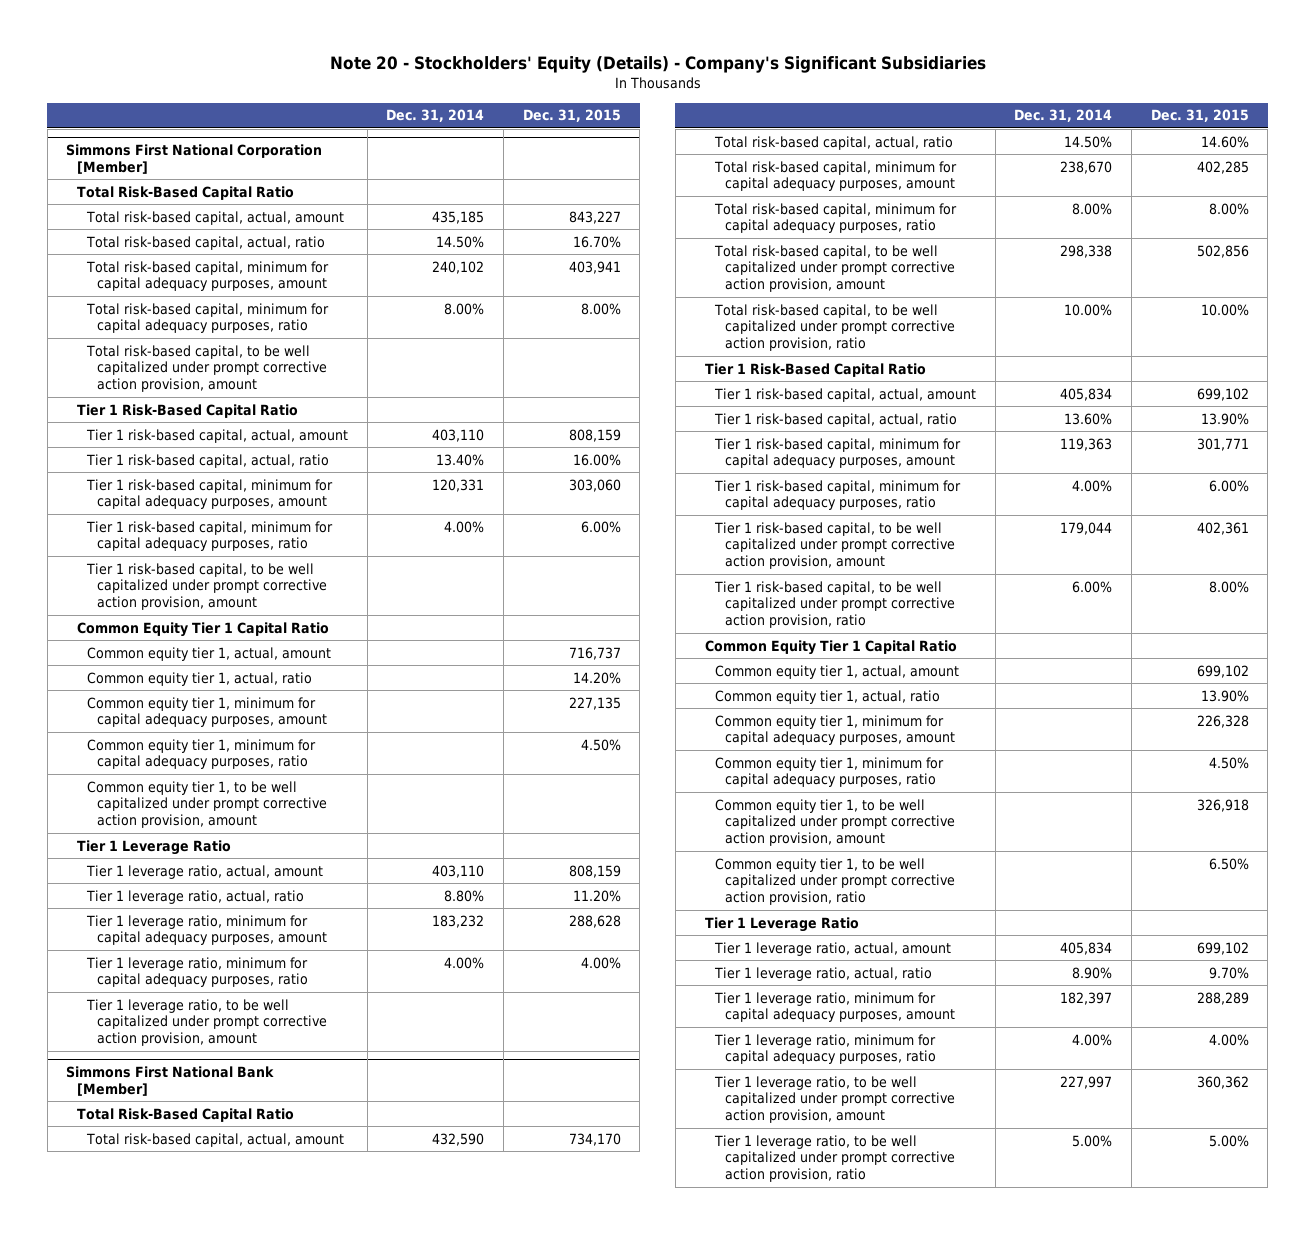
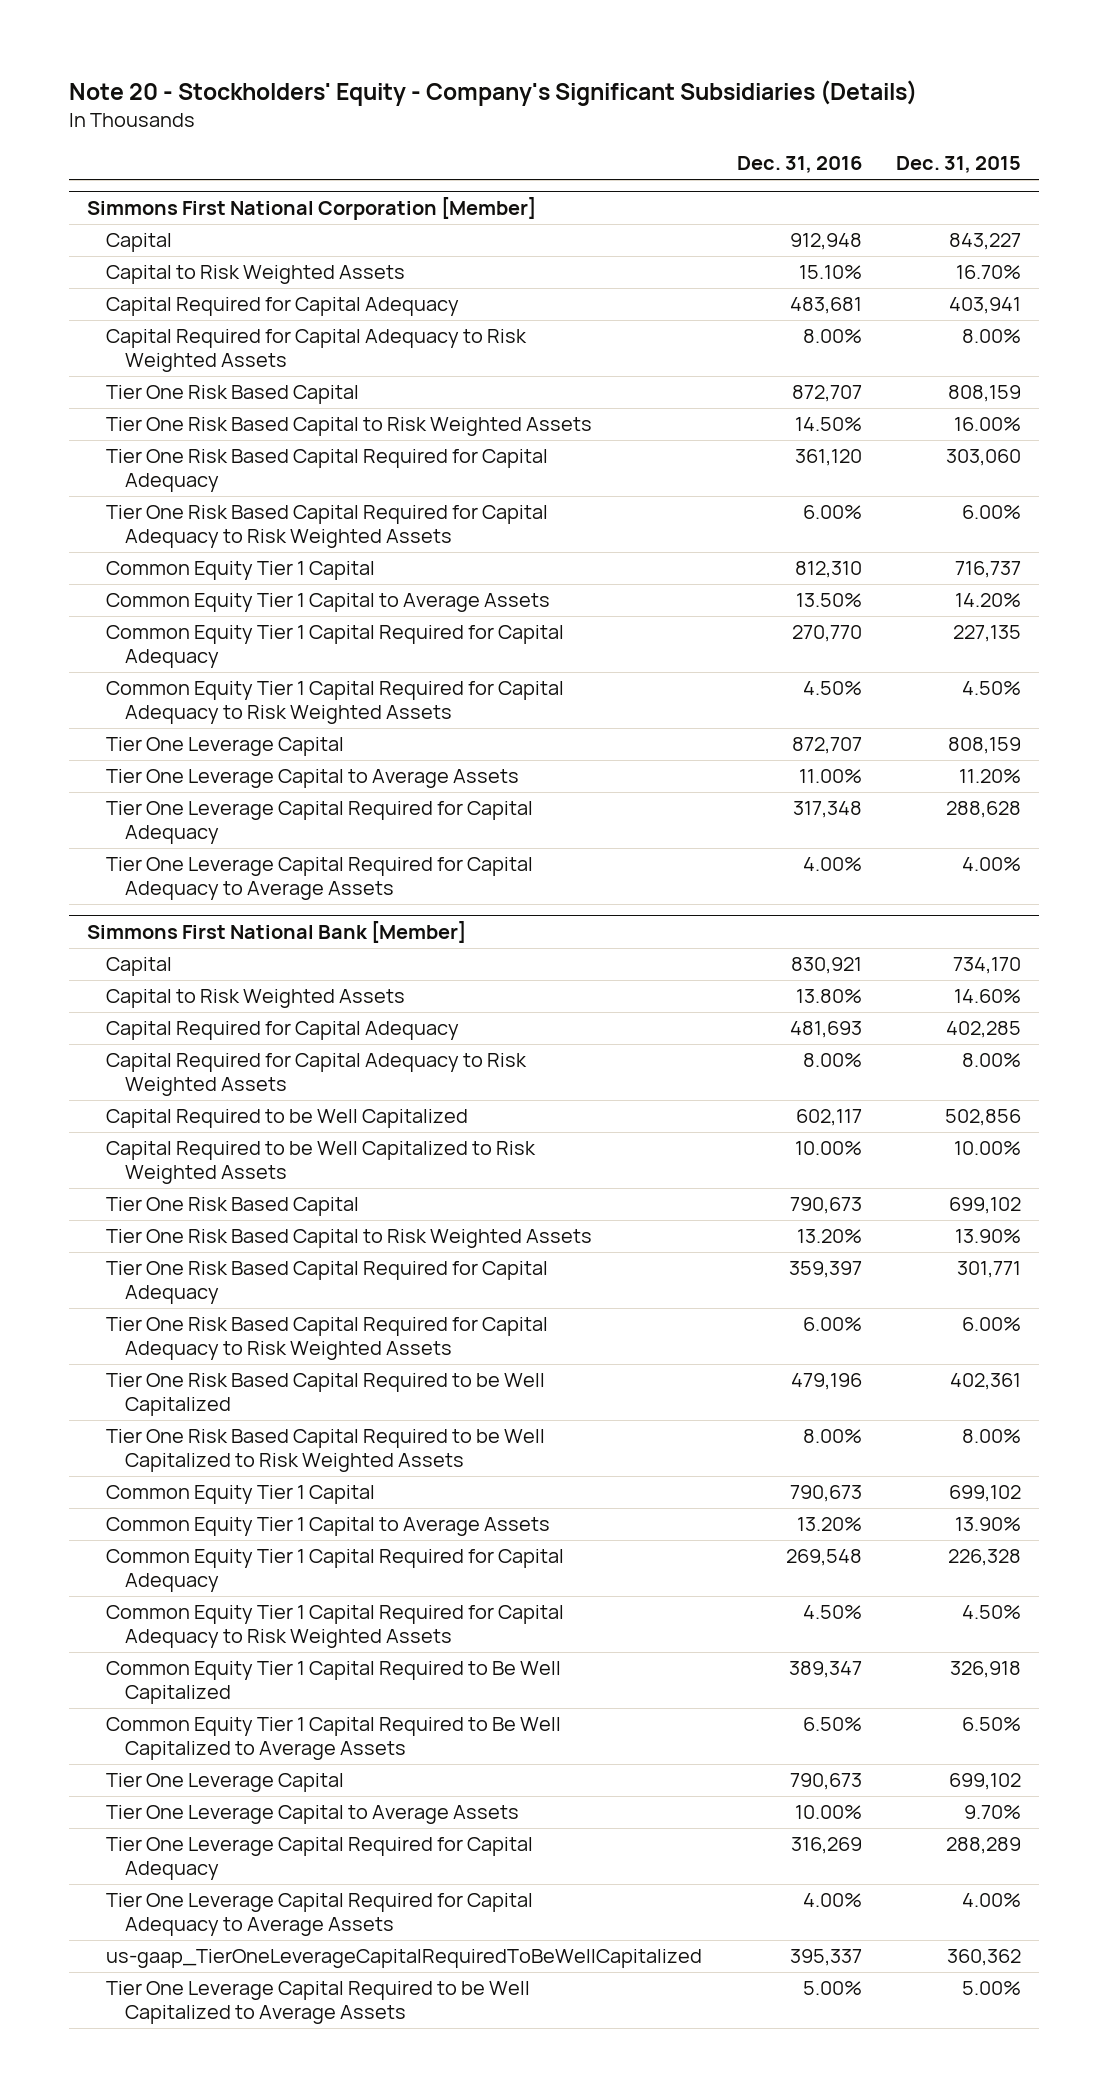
[329,56,986,74] Note 20 - Stockholders' Equity (Details) - Company's Significant Subsidiaries -> [69,80,918,107] Note 20 - Stockholders' Equity - Company's Significant Subsidiaries (Details)
[386,109,485,123] Dec. 31, 2014 -> none
none -> [736,156,862,174] Dec. 31, 2016
[76,185,294,200] Total Risk-Based Capital Ratio -> none
[86,344,328,393] Total risk-based capital, to be well capitalized under prompt corrective action provision, amount -> none
[76,403,298,418] Tier 1 Risk-Based Capital Ratio -> none
[86,562,328,611] Tier 1 risk-based capital, to be well capitalized under prompt corrective action provision, amount -> none
[76,621,329,637] Common Equity Tier 1 Capital Ratio -> none
[87,780,328,829] Common equity tier 1, to be well capitalized under prompt corrective action provision, amount -> none
[76,839,231,855] Tier 1 Leverage Ratio -> none
[86,998,328,1047] Tier 1 leverage ratio, to be well capitalized under prompt corrective action provision, amount -> none
[86,210,345,225] Total risk-based capital, actual, amount -> [105,233,172,253] Capital
[86,235,326,250] Total risk-based capital, actual, ratio -> [105,265,405,285] Capital to Risk Weighted Assets
[86,260,330,292] Total risk-based capital, minimum for capital adequacy purposes, amount -> [105,297,459,317] Capital Required for Capital Adequacy
[86,302,330,334] Total risk-based capital, minimum for capital adequacy purposes, ratio -> [105,329,527,372] Capital Required for Capital Adequacy to Risk Weighted Assets
[86,428,349,443] Tier 1 risk-based capital, actual, amount -> [105,385,359,405] Tier One Risk Based Capital
[86,453,330,468] Tier 1 risk-based capital, actual, ratio -> [105,417,592,437] Tier One Risk Based Capital to Risk Weighted Assets
[86,478,334,510] Tier 1 risk-based capital, minimum for capital adequacy purposes, amount -> [105,449,548,492] Tier One Risk Based Capital Required for Capital Adequacy
[86,520,334,552] Tier 1 risk-based capital, minimum for capital adequacy purposes, ratio -> [105,505,548,548] Tier One Risk Based Capital Required for Capital Adequacy to Risk Weighted Assets
[87,646,332,661] Common equity tier 1, actual, amount -> [105,561,375,581] Common Equity Tier 1 Capital
[87,671,313,686] Common equity tier 1, actual, ratio -> [105,593,550,613] Common Equity Tier 1 Capital to Average Assets
[87,696,328,728] Common equity tier 1, minimum for capital adequacy purposes, amount -> [105,625,564,668] Common Equity Tier 1 Capital Required for Capital Adequacy
[87,738,317,770] Common equity tier 1, minimum for capital adequacy purposes, ratio -> [105,681,564,724] Common Equity Tier 1 Capital Required for Capital Adequacy to Risk Weighted Assets
[86,864,324,879] Tier 1 leverage ratio, actual, amount -> [105,737,344,757] Tier One Leverage Capital
[86,889,305,904] Tier 1 leverage ratio, actual, ratio -> [105,769,519,789] Tier One Leverage Capital to Average Assets
[86,914,328,946] Tier 1 leverage ratio, minimum for capital adequacy purposes, amount -> [105,801,533,844] Tier One Leverage Capital Required for Capital Adequacy
[86,956,309,988] Tier 1 leverage ratio, minimum for capital adequacy purposes, ratio -> [105,857,533,900] Tier One Leverage Capital Required for Capital Adequacy to Average Assets
[76,1107,294,1122] Total Risk-Based Capital Ratio -> none
[704,362,926,377] Tier 1 Risk-Based Capital Ratio -> none
[704,639,957,655] Common Equity Tier 1 Capital Ratio -> none
[704,916,859,932] Tier 1 Leverage Ratio -> none
[86,1132,345,1147] Total risk-based capital, actual, amount -> [105,957,172,977] Capital
[714,135,954,150] Total risk-based capital, actual, ratio -> [105,989,405,1009] Capital to Risk Weighted Assets
[714,160,958,192] Total risk-based capital, minimum for capital adequacy purposes, amount -> [105,1021,459,1041] Capital Required for Capital Adequacy
[714,202,958,234] Total risk-based capital, minimum for capital adequacy purposes, ratio -> [105,1053,527,1096] Capital Required for Capital Adequacy to Risk Weighted Assets
[714,244,956,293] Total risk-based capital, to be well capitalized under prompt corrective action provision, amount -> [105,1109,468,1129] Capital Required to be Well Capitalized
[714,303,956,352] Total risk-based capital, to be well capitalized under prompt corrective action provision, ratio -> [105,1141,536,1184] Capital Required to be Well Capitalized to Risk Weighted Assets
[714,387,977,402] Tier 1 risk-based capital, actual, amount -> [105,1197,359,1217] Tier One Risk Based Capital
[714,412,958,427] Tier 1 risk-based capital, actual, ratio -> [105,1229,592,1249] Tier One Risk Based Capital to Risk Weighted Assets
[714,437,962,469] Tier 1 risk-based capital, minimum for capital adequacy purposes, amount -> [105,1261,548,1304] Tier One Risk Based Capital Required for Capital Adequacy
[714,479,962,511] Tier 1 risk-based capital, minimum for capital adequacy purposes, ratio -> [105,1317,548,1360] Tier One Risk Based Capital Required for Capital Adequacy to Risk Weighted Assets
[714,521,956,570] Tier 1 risk-based capital, to be well capitalized under prompt corrective action provision, amount -> [105,1373,545,1416] Tier One Risk Based Capital Required to be Well Capitalized
[714,580,956,629] Tier 1 risk-based capital, to be well capitalized under prompt corrective action provision, ratio -> [105,1429,545,1472] Tier One Risk Based Capital Required to be Well Capitalized to Risk Weighted Assets
[715,664,960,679] Common equity tier 1, actual, amount -> [105,1485,375,1505] Common Equity Tier 1 Capital
[715,689,941,704] Common equity tier 1, actual, ratio -> [105,1517,550,1537] Common Equity Tier 1 Capital to Average Assets
[715,714,956,746] Common equity tier 1, minimum for capital adequacy purposes, amount -> [105,1549,564,1592] Common Equity Tier 1 Capital Required for Capital Adequacy
[715,756,945,788] Common equity tier 1, minimum for capital adequacy purposes, ratio -> [105,1605,564,1648] Common Equity Tier 1 Capital Required for Capital Adequacy to Risk Weighted Assets
[715,798,956,847] Common equity tier 1, to be well capitalized under prompt corrective action provision, amount -> [105,1661,561,1704] Common Equity Tier 1 Capital Required to Be Well Capitalized
[715,857,956,906] Common equity tier 1, to be well capitalized under prompt corrective action provision, ratio -> [105,1717,561,1760] Common Equity Tier 1 Capital Required to Be Well Capitalized to Average Assets
[714,941,952,956] Tier 1 leverage ratio, actual, amount -> [105,1773,344,1793] Tier One Leverage Capital
[714,966,933,981] Tier 1 leverage ratio, actual, ratio -> [105,1805,519,1825] Tier One Leverage Capital to Average Assets
[714,991,956,1023] Tier 1 leverage ratio, minimum for capital adequacy purposes, amount -> [105,1837,533,1880] Tier One Leverage Capital Required for Capital Adequacy
[714,1033,937,1065] Tier 1 leverage ratio, minimum for capital adequacy purposes, ratio -> [105,1893,533,1936] Tier One Leverage Capital Required for Capital Adequacy to Average Assets
[714,1075,956,1124] Tier 1 leverage ratio, to be well capitalized under prompt corrective action provision, amount -> [105,1949,702,1969] us-gaap_TierOneLeverageCapitalRequiredToBeWellCapitalized
[714,1134,956,1183] Tier 1 leverage ratio, to be well capitalized under prompt corrective action provision, ratio -> [105,1981,530,2024] Tier One Leverage Capital Required to be Well Capitalized to Average Assets

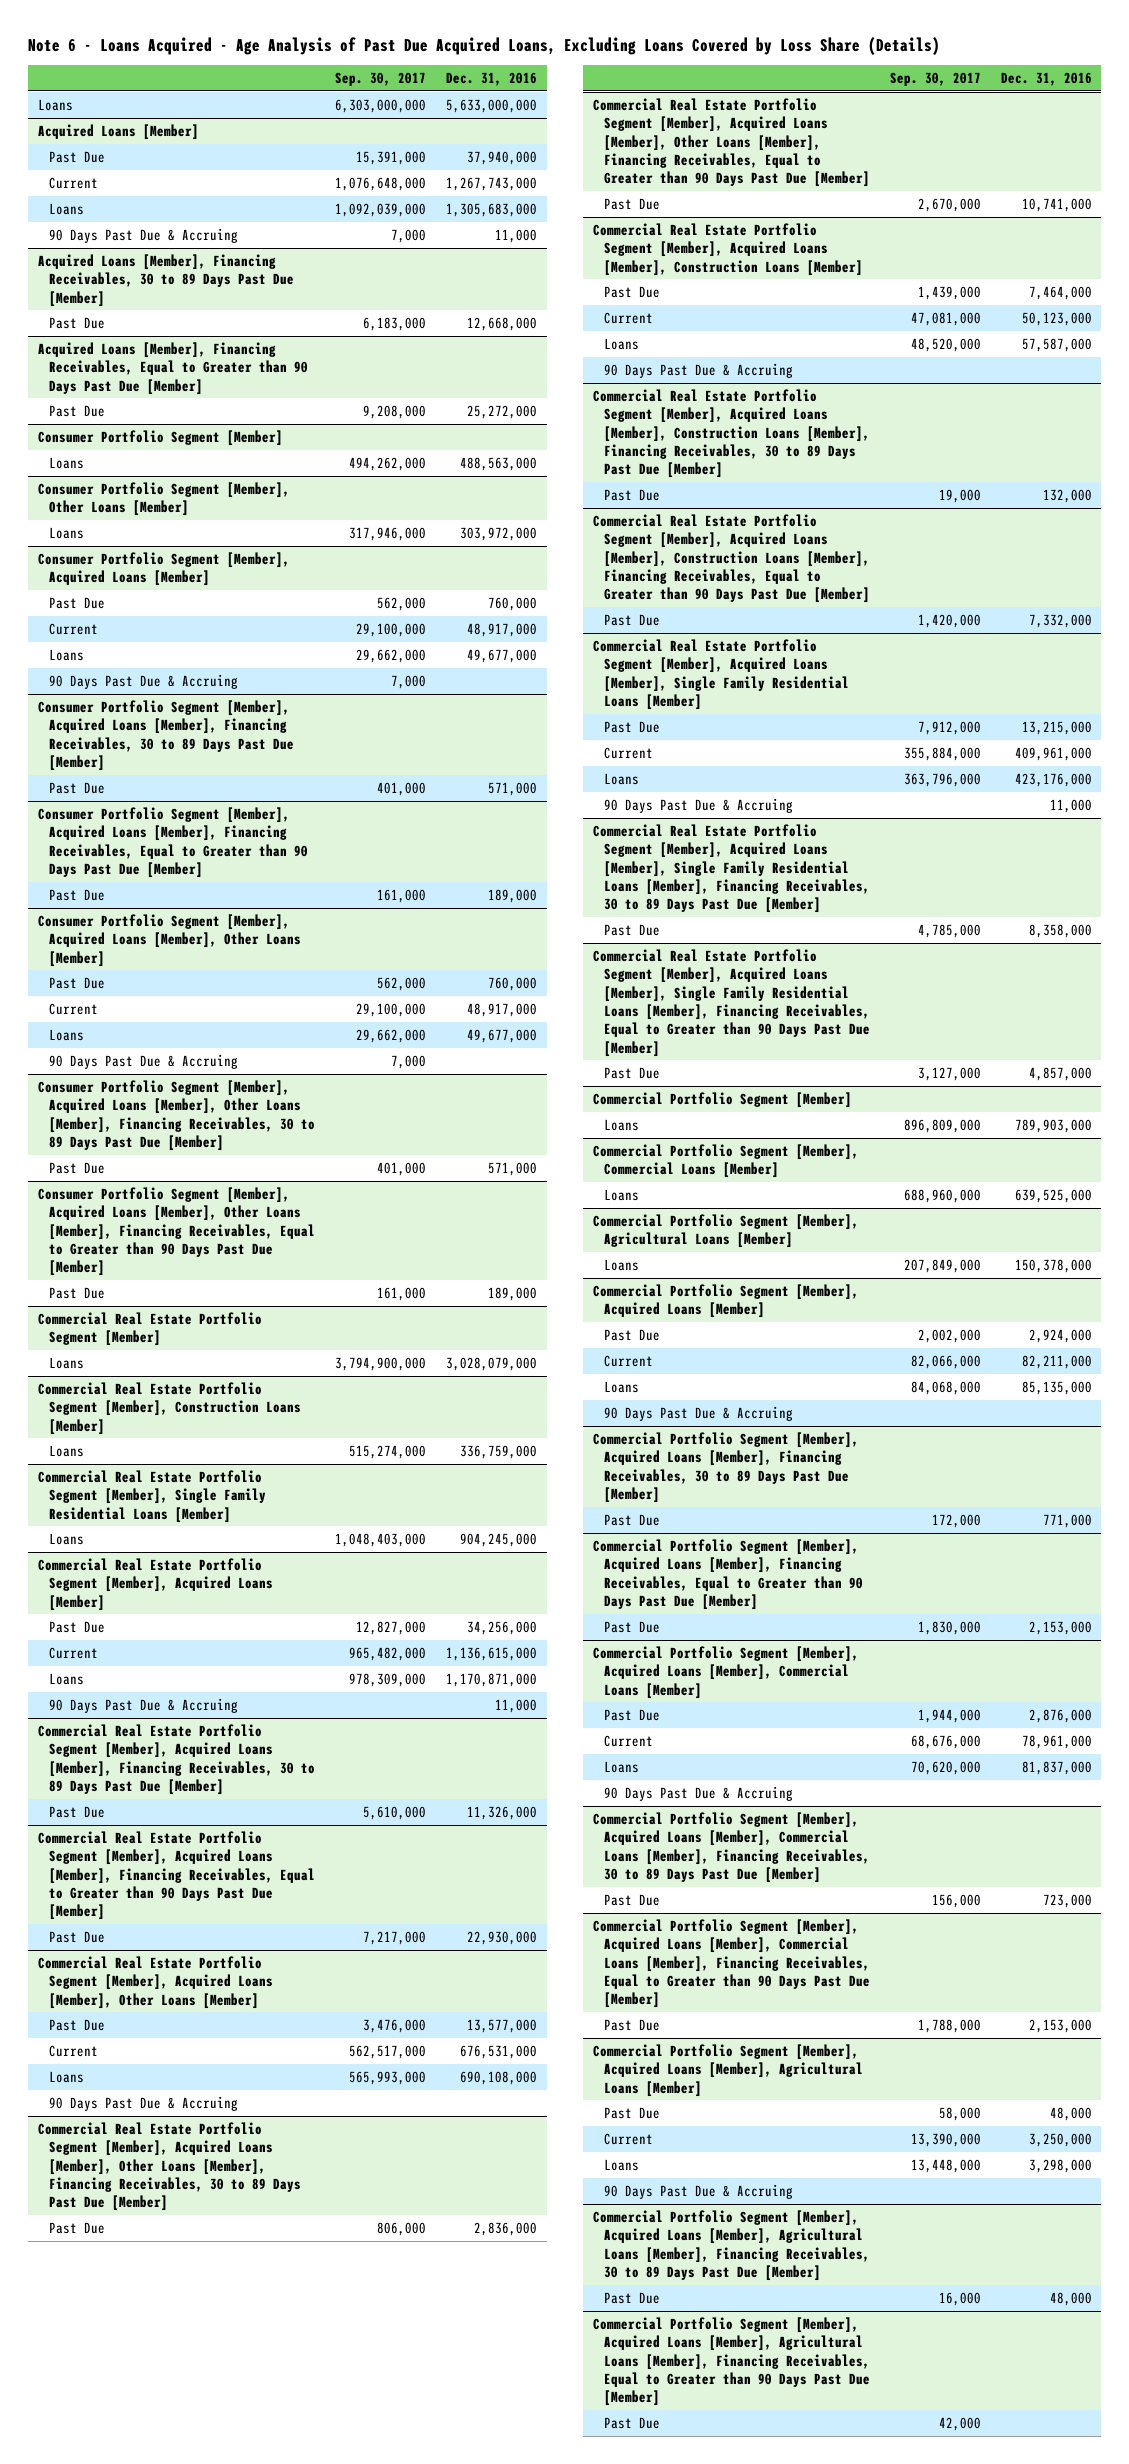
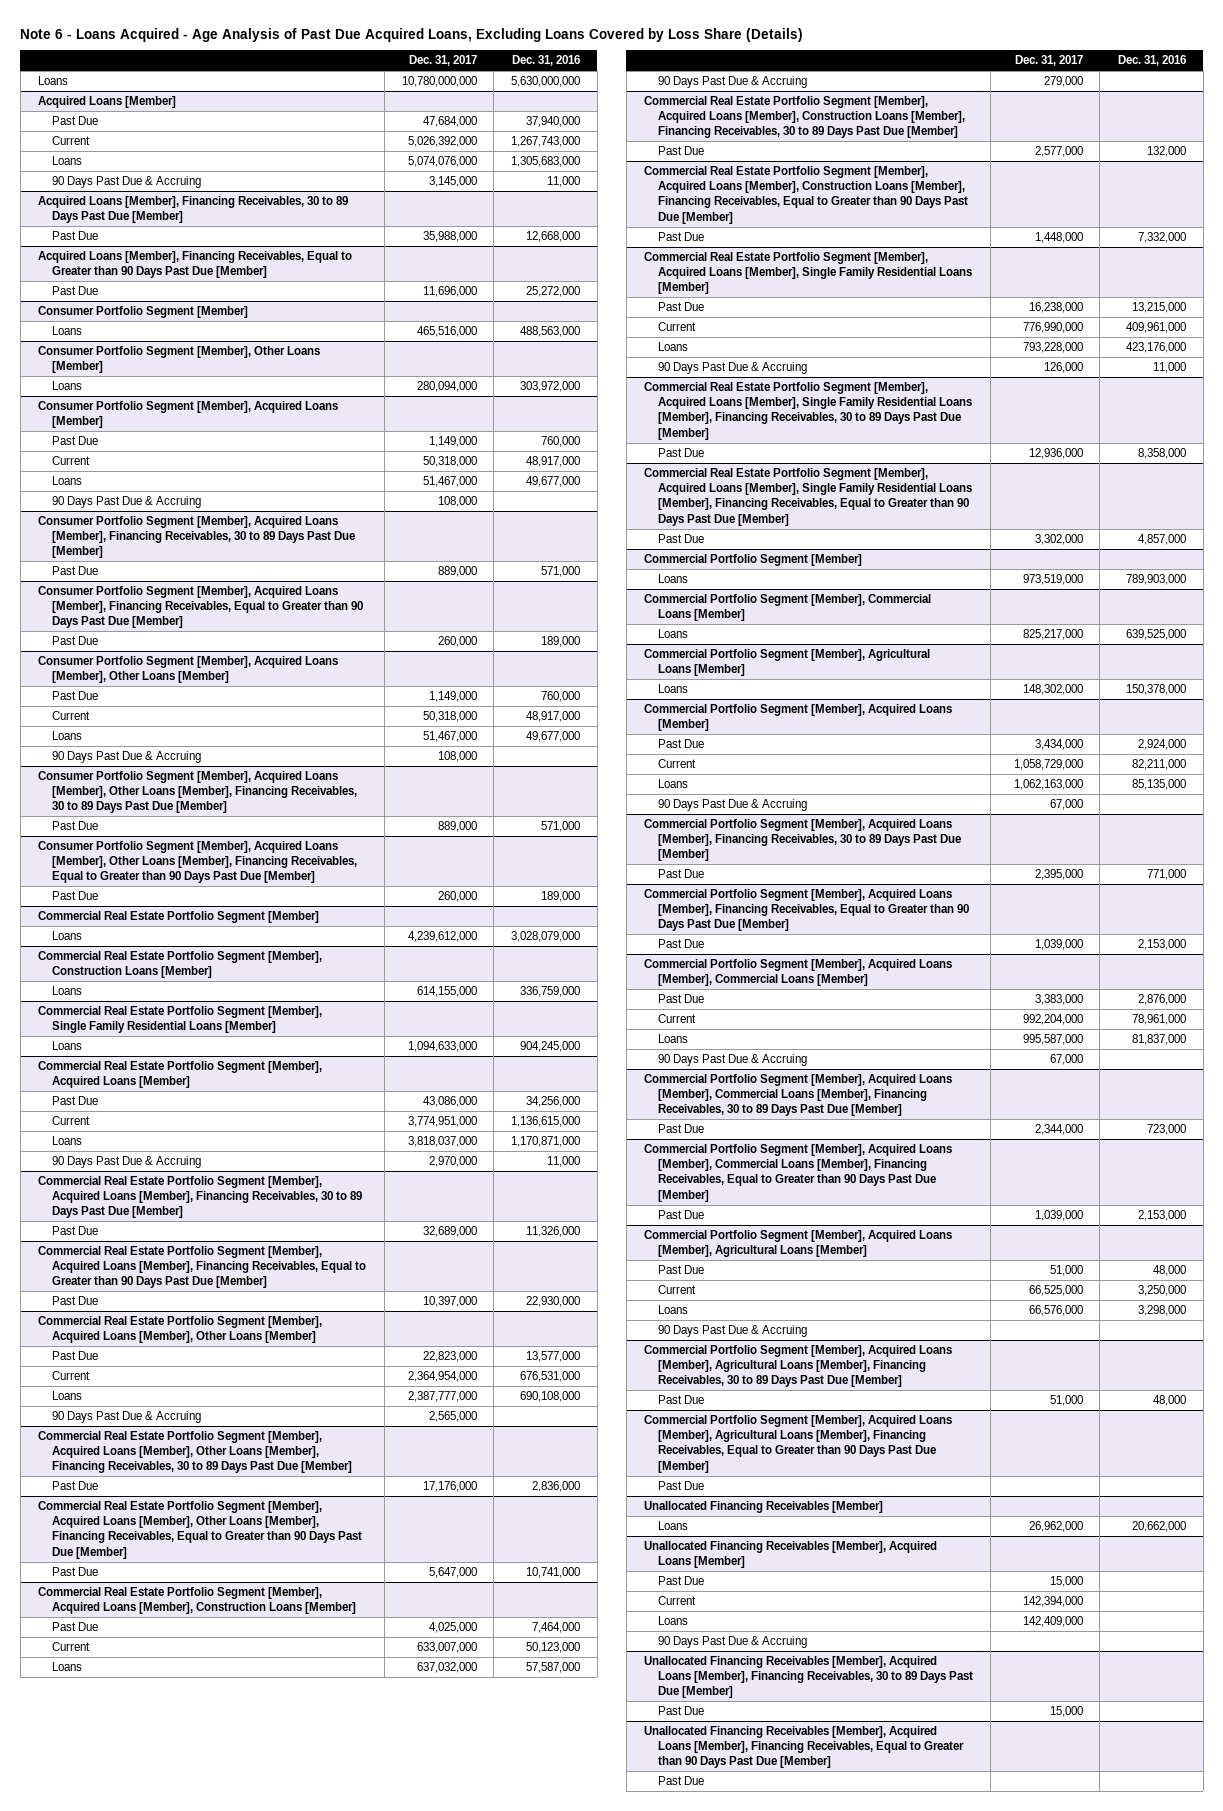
[334,72,426,87] Sep. 30, 2017 -> none
none -> [408,55,477,67] Dec. 31, 2017
[445,98,537,113] 5,633,000,000 -> [510,76,580,88] 5,630,000,000
none -> [643,1501,883,1514] Unallocated Financing Receivables [Member]
none -> [658,1521,689,1531] Loans
none -> [643,1541,937,1569] Unallocated Financing Receivables [Member], Acquired Loans [Member]
none -> [658,1576,705,1586] Past Due
none -> [658,1596,697,1606] Current
none -> [658,1616,689,1626] Loans
none -> [658,1636,808,1649] 90 Days Past Due & Accruing
none -> [643,1656,974,1699] Unallocated Financing Receivables [Member], Acquired Loans [Member], Financing Receivables, 30 to 89 Days Past Due [Member]
none -> [658,1706,705,1716] Past Due
none -> [643,1726,965,1769] Unallocated Financing Receivables [Member], Acquired Loans [Member], Financing Receivables, Equal to Greater than 90 Days Past Due [Member]
none -> [658,1776,705,1786] Past Due

